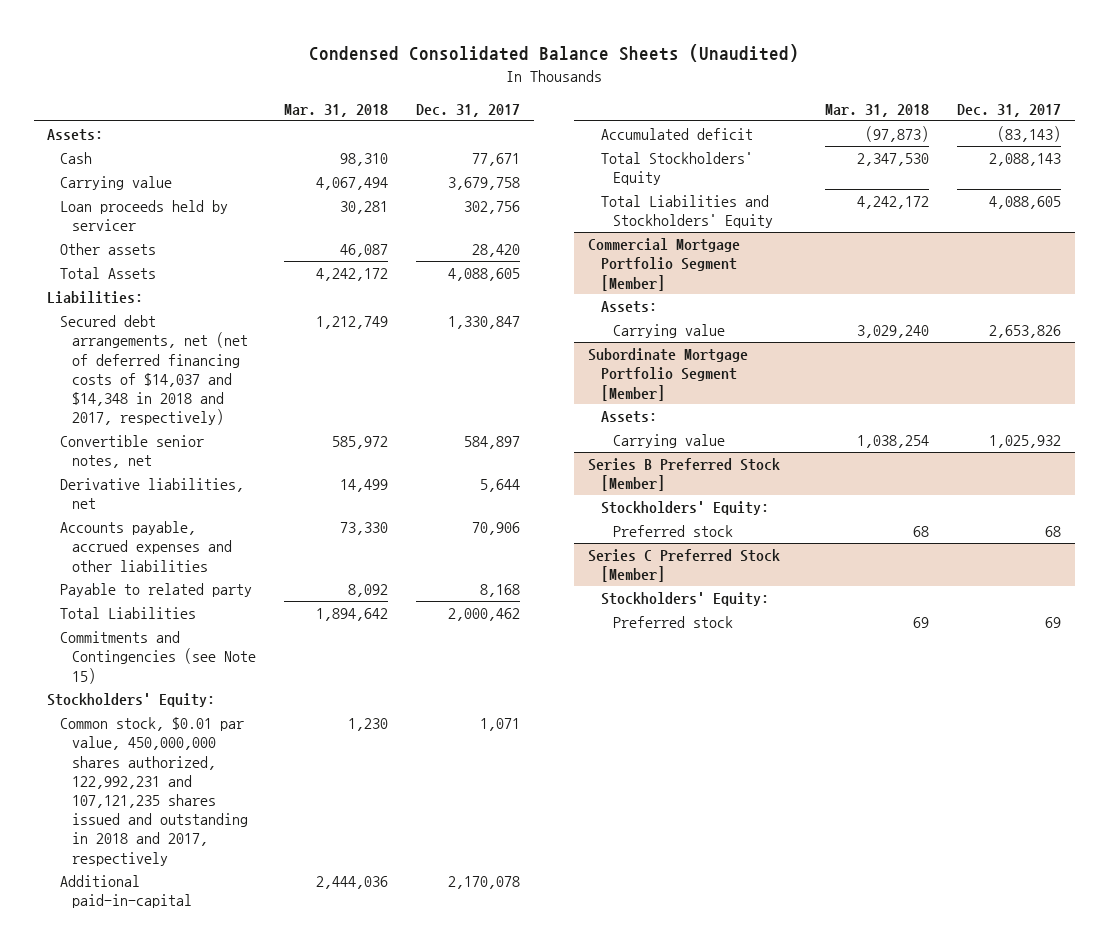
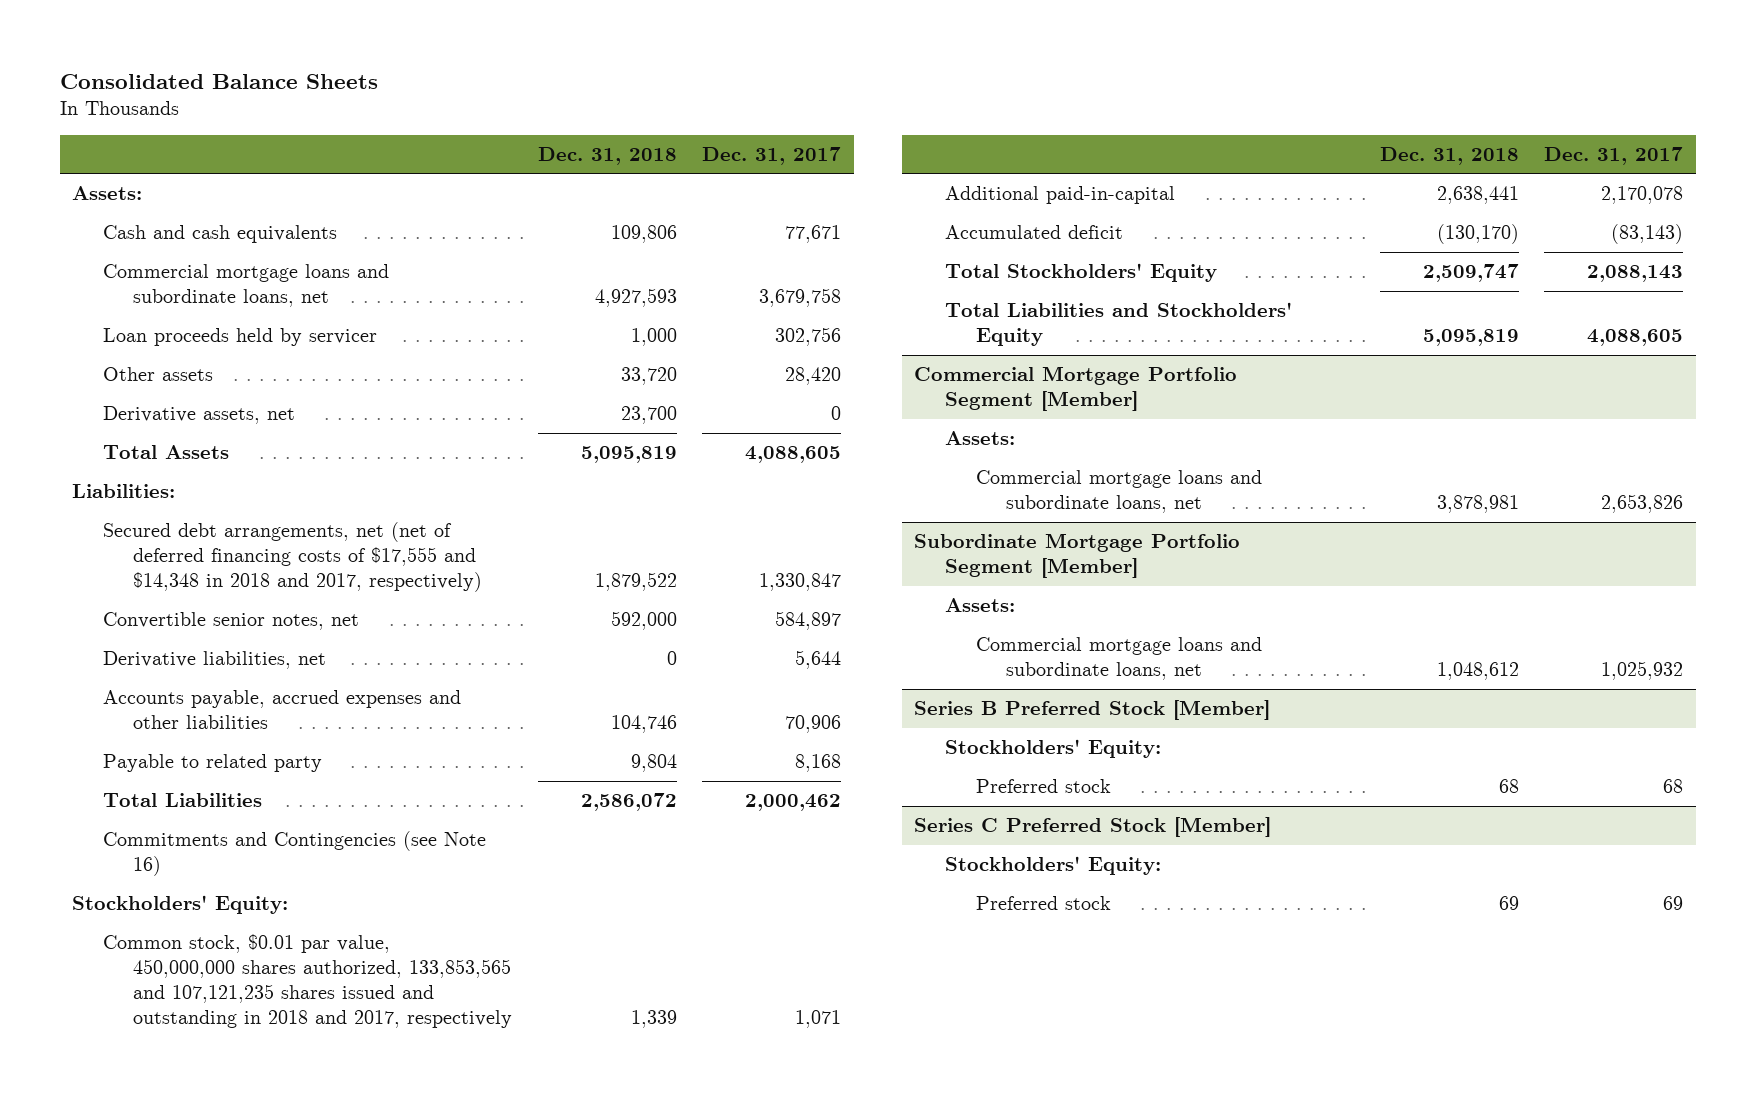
[309,43,800,62] Condensed Consolidated Balance Sheets (Unaudited) -> [59,74,378,90] Consolidated Balance Sheets
[284,103,389,117] Mar. 31, 2018 -> none
none -> [537,146,677,165] Dec. 31, 2018
[59,152,92,165] Cash -> [102,224,337,243] Cash and cash equivalents
[59,176,172,191] Carrying value -> [102,263,389,307] Commercial mortgage loans and subordinate loans, net
none -> [102,405,295,424] Derivative assets, net
[59,315,249,426] Secured debt arrangements, net (net of deferred financing costs of $14,037 and $14,348 in 2018 and 2017, respectively) -> [102,521,483,593] Secured debt arrangements, net (net of deferred financing costs of $17,555 and $14,348 in 2018 and 2017, respectively)
[59,631,257,684] Commitments and Contingencies (see Note 15) -> [102,830,486,876] Commitments and Contingencies (see Note 16)
[59,717,249,866] Common stock, $0.01 par value, 450,000,000 shares authorized, 122,992,231 and 107,121,235 shares issued and outstanding in 2018 and 2017, respectively -> [102,933,513,1029] Common stock, $0.01 par value, 450,000,000 shares authorized, 133,853,565 and 107,121,235 shares issued and outstanding in 2018 and 2017, respectively
[613,324,726,339] Carrying value -> [975,469,1262,513] Commercial mortgage loans and subordinate loans, net
[613,434,726,449] Carrying value -> [975,636,1262,680] Commercial mortgage loans and subordinate loans, net

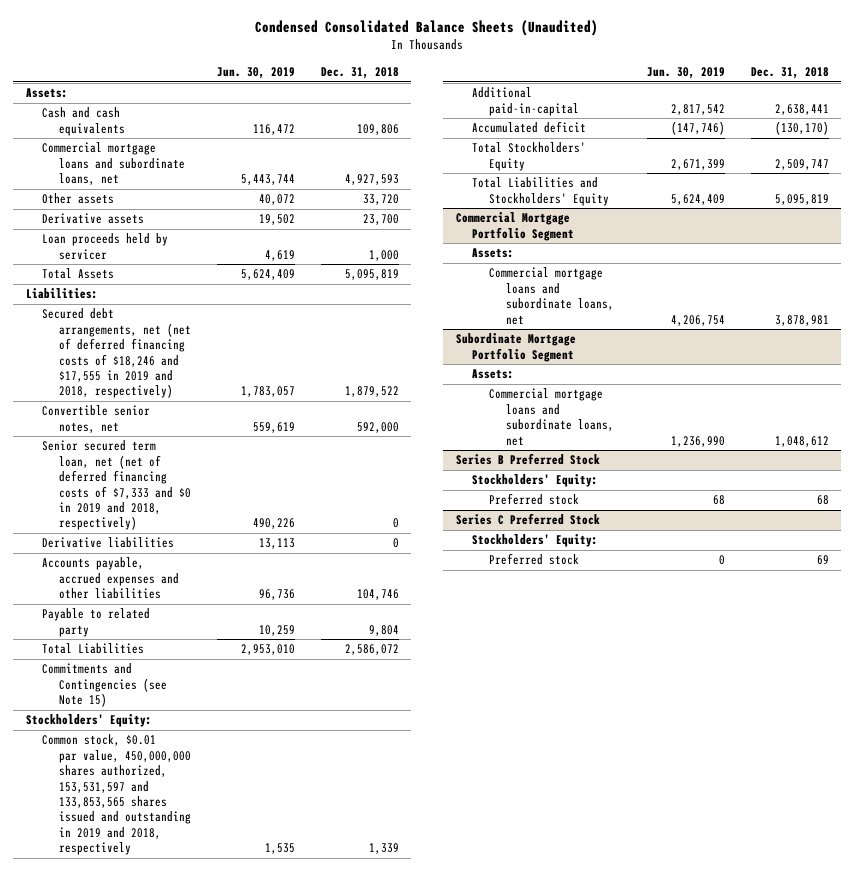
[59,74,378,90] Consolidated Balance Sheets -> [255,20,599,37] Condensed Consolidated Balance Sheets (Unaudited)
[701,146,841,165] Dec. 31, 2017 -> none
none -> [216,67,295,80] Jun. 30, 2019
[102,405,295,424] Derivative assets, net -> [42,213,145,225] Derivative assets
[102,327,377,346] Loan proceeds held by servicer -> [42,233,169,260] Loan proceeds held by servicer
[102,521,483,593] Secured debt arrangements, net (net of deferred financing costs of $17,555 and $14,348 in 2018 and 2017, respectively) -> [42,308,192,399] Secured debt arrangements, net (net of deferred financing costs of $18,246 and $17,555 in 2019 and 2018, respectively)
none -> [42,440,192,531] Senior secured term loan, net (net of deferred financing costs of $7,333 and $0 in 2019 and 2018, respectively)
[102,650,326,669] Derivative liabilities, net -> [42,537,175,549] Derivative liabilities
[102,830,486,876] Commitments and Contingencies (see Note 16) -> [42,663,168,708] Commitments and Contingencies (see Note 15)
[102,933,513,1029] Common stock, $0.01 par value, 450,000,000 shares authorized, 133,853,565 and 107,121,235 shares issued and outstanding in 2018 and 2017, respectively -> [42,734,192,856] Common stock, $0.01 par value, 450,000,000 shares authorized, 153,531,597 and 133,853,565 shares issued and outstanding in 2019 and 2018, respectively
[914,365,1238,411] Commercial Mortgage Portfolio Segment [Member] -> [455,212,575,241] Commercial Mortgage Portfolio Segment
[914,532,1241,578] Subordinate Mortgage Portfolio Segment [Member] -> [455,333,576,362] Subordinate Mortgage Portfolio Segment
[914,699,1271,720] Series B Preferred Stock [Member] -> [455,453,600,466] Series B Preferred Stock
[914,816,1272,837] Series C Preferred Stock [Member] -> [455,513,600,526] Series C Preferred Stock

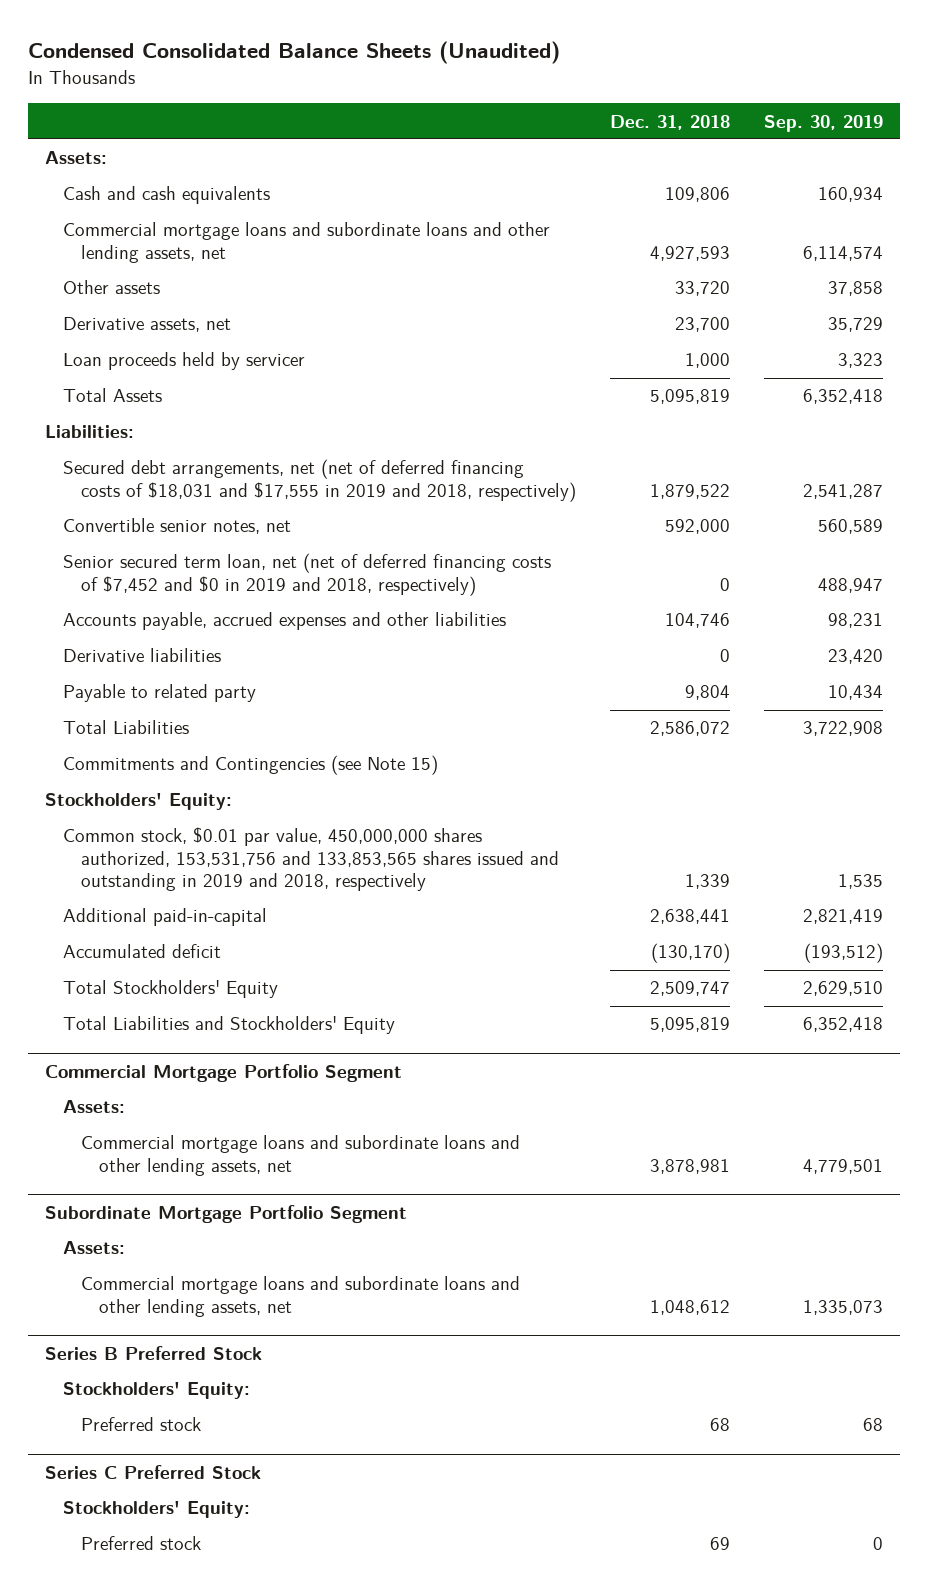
[216,67,295,80] Jun. 30, 2019 -> none
none -> [763,114,883,132] Sep. 30, 2019
[42,142,186,186] Commercial mortgage loans and subordinate loans, net -> [63,222,551,263] Commercial mortgage loans and subordinate loans and other lending assets, net
[42,213,145,225] Derivative assets -> [63,317,232,333] Derivative assets, net
[42,308,192,399] Secured debt arrangements, net (net of deferred financing costs of $18,246 and $17,555 in 2019 and 2018, respectively) -> [63,459,577,502] Secured debt arrangements, net (net of deferred financing costs of $18,031 and $17,555 in 2019 and 2018, respectively)
[42,440,192,531] Senior secured term loan, net (net of deferred financing costs of $7,333 and $0 in 2019 and 2018, respectively) -> [63,553,552,596] Senior secured term loan, net (net of deferred financing costs of $7,452 and $0 in 2019 and 2018, respectively)
[42,537,175,549] Derivative liabilities -> [63,648,222,663] Derivative liabilities
[42,734,192,856] Common stock, $0.01 par value, 450,000,000 shares authorized, 153,531,597 and 133,853,565 shares issued and outstanding in 2019 and 2018, respectively -> [63,827,560,892] Common stock, $0.01 par value, 450,000,000 shares authorized, 153,531,756 and 133,853,565 shares issued and outstanding in 2019 and 2018, respectively
[489,267,614,325] Commercial mortgage loans and subordinate loans, net -> [81,1135,521,1176] Commercial mortgage loans and subordinate loans and other lending assets, net
[489,388,614,446] Commercial mortgage loans and subordinate loans, net -> [81,1276,521,1317] Commercial mortgage loans and subordinate loans and other lending assets, net

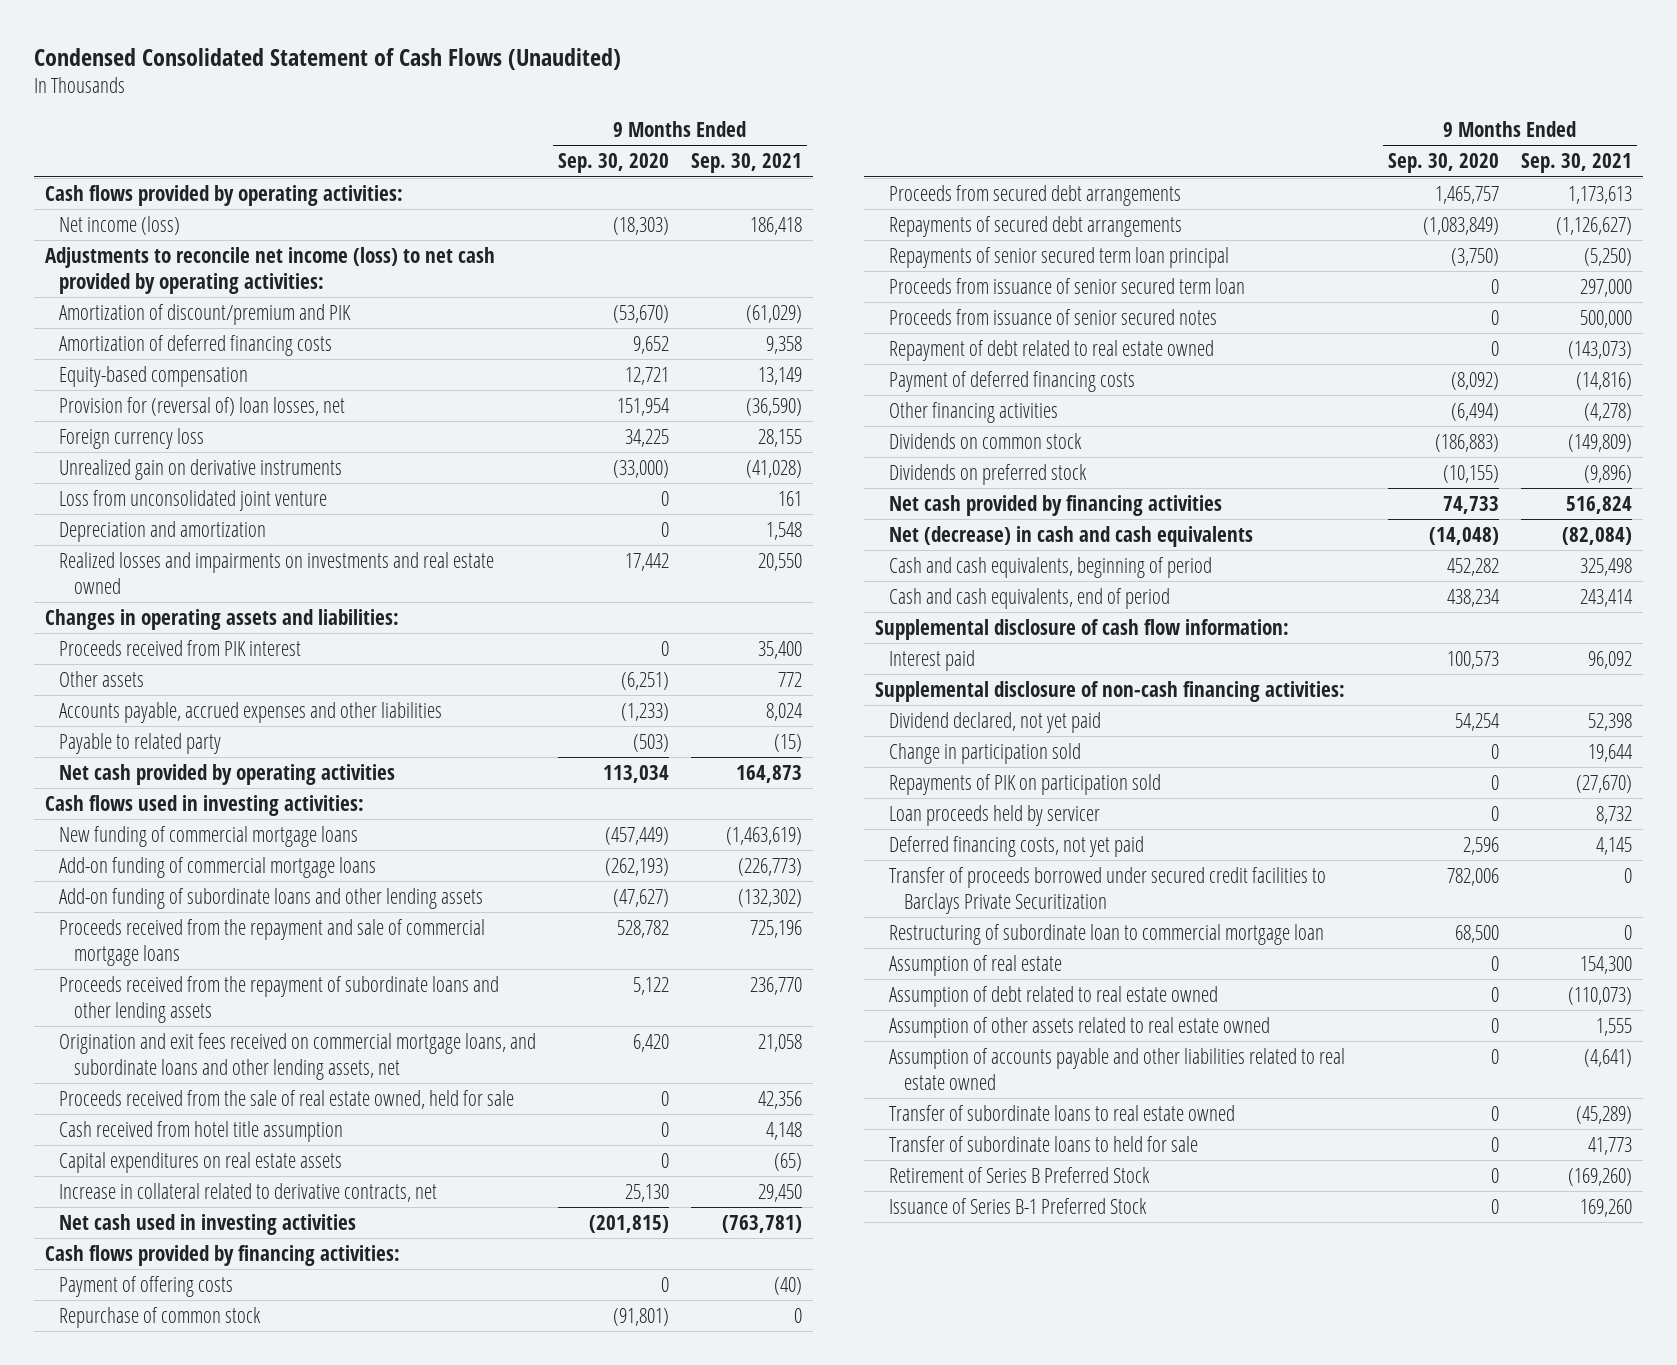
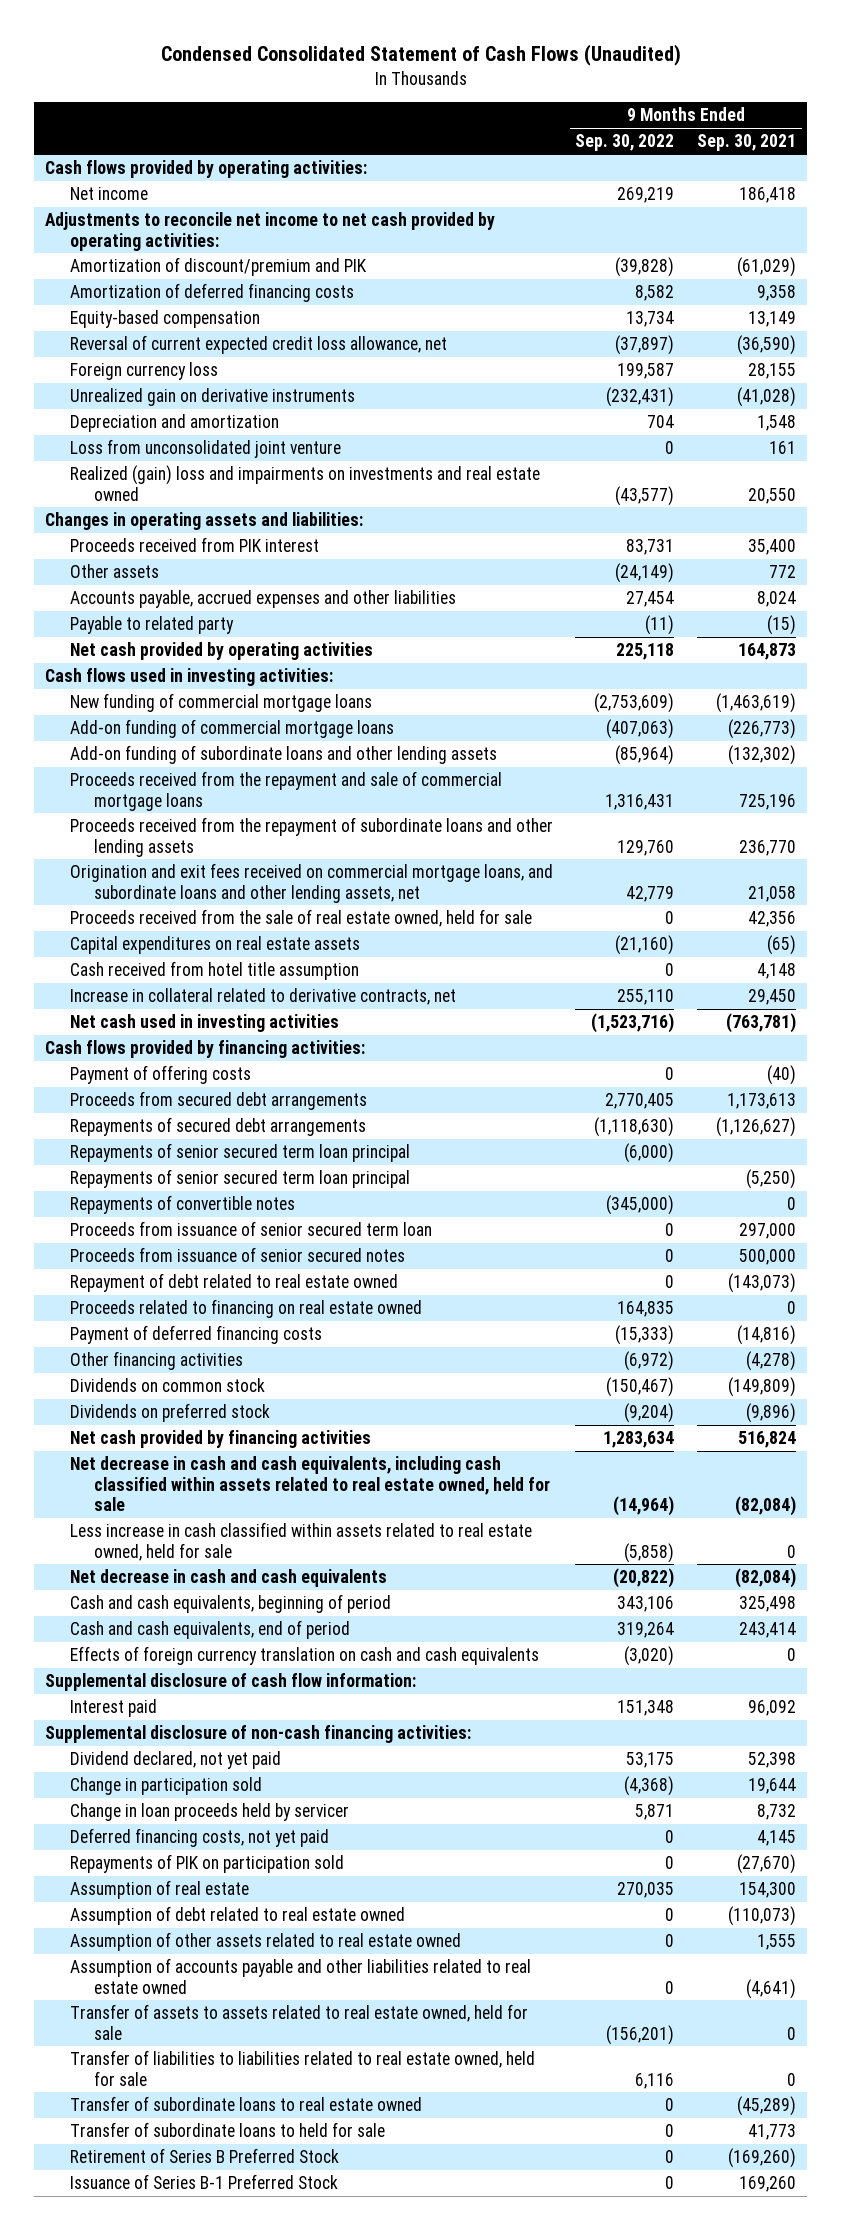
[558,153,670,174] Sep. 30, 2020 -> none
none -> [575,134,675,152] Sep. 30, 2022
[59,215,181,235] Net income (loss) -> [69,187,148,201] Net income
[44,246,495,294] Adjustments to reconcile net income (loss) to net cash provided by operating activities: -> [45,212,496,251] Adjustments to reconcile net income to net cash provided by operating activities:
[59,396,346,416] Provision for (reversal of) loan losses, net -> [69,335,447,355] Reversal of current expected credit loss allowance, net
[59,489,328,511] Loss from unconsolidated joint venture -> [69,439,341,459] Loss from unconsolidated joint venture
[59,551,495,594] Realized losses and impairments on investments and real estate owned -> [69,465,540,501] Realized (gain) loss and impairments on investments and real estate owned
[59,1120,344,1142] Cash received from hotel title assumption -> [69,961,359,981] Cash received from hotel title assumption
[59,1306,262,1328] Repurchase of common stock -> none
none -> [69,1143,410,1163] Repayments of senior secured term loan principal
none -> [69,1195,295,1215] Repayments of convertible notes
none -> [69,1299,422,1319] Proceeds related to financing on real estate owned
none -> [69,1456,551,1512] Net decrease in cash and cash equivalents, including cash classified within assets related to real estate owned, held for sale
none -> [69,1522,532,1561] Less increase in cash classified within assets related to real estate owned, held for sale
[889,525,1254,547] Net (decrease) in cash and cash equivalents -> [69,1569,387,1588] Net decrease in cash and cash equivalents
none -> [69,1646,539,1666] Effects of foreign currency translation on cash and cash equivalents
[889,804,1101,826] Loan proceeds held by servicer -> [69,1803,349,1822] Change in loan proceeds held by servicer
[889,866,1327,914] Transfer of proceeds borrowed under secured credit facilities to Barclays Private Securitization -> none
[889,923,1325,945] Restructuring of subordinate loan to commercial mortgage loan -> none
[889,773,1162,795] Repayments of PIK on participation sold -> [69,1854,344,1874] Repayments of PIK on participation sold
none -> [69,2004,528,2040] Transfer of assets to assets related to real estate owned, held for sale
none -> [69,2050,535,2086] Transfer of liabilities to liabilities related to real estate owned, held for sale

